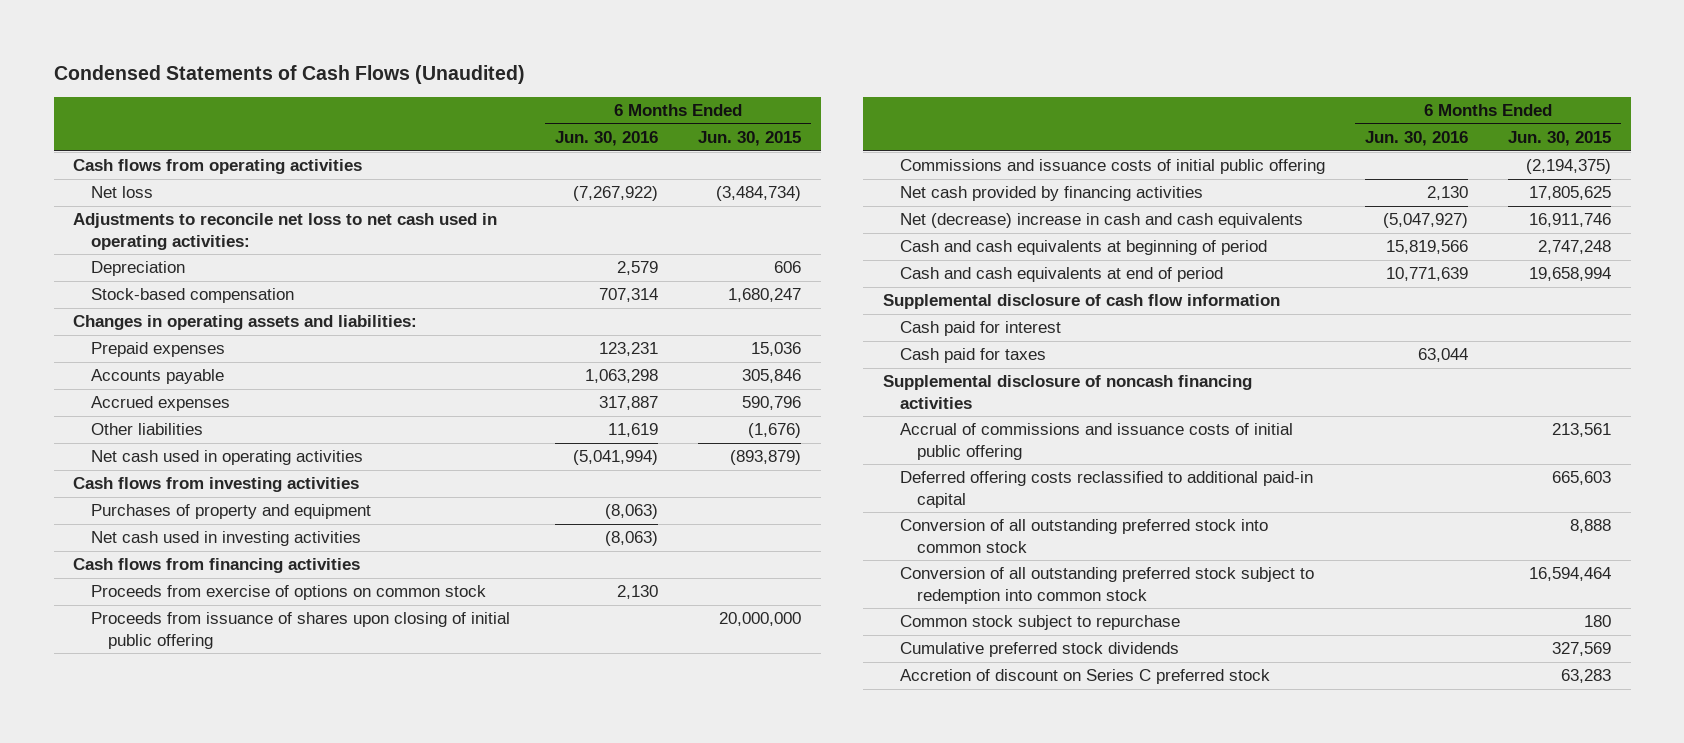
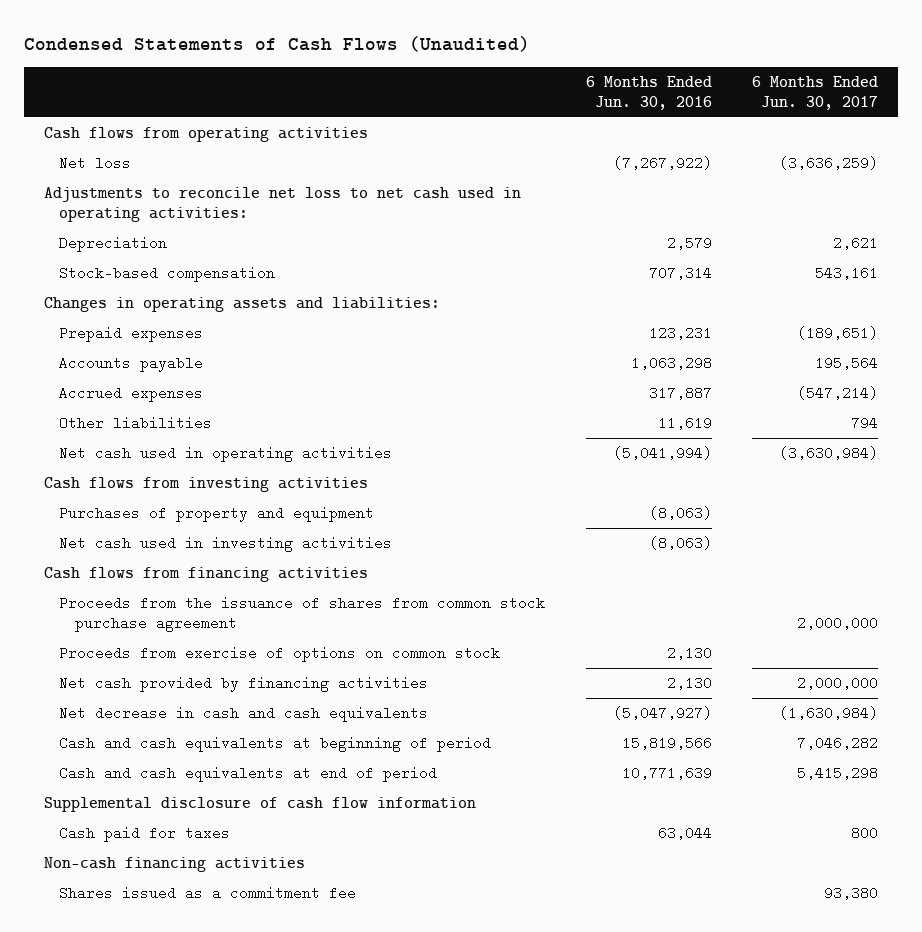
[698,131,802,147] Jun. 30, 2015 -> none
none -> [751,75,878,111] 6 Months Ended Jun. 30, 2017
none -> [59,596,546,633] Proceeds from the issuance of shares from common stock purchase agreement
[90,612,510,649] Proceeds from issuance of shares upon closing of initial public offering -> none
[900,159,1326,175] Commissions and issuance costs of initial public offering -> none
[900,213,1304,229] Net (decrease) increase in cash and cash equivalents -> [59,706,429,723] Net decrease in cash and cash equivalents
[900,321,1062,337] Cash paid for interest -> none
[900,423,1294,460] Accrual of commissions and issuance costs of initial public offering -> none
[900,471,1314,508] Deferred offering costs reclassified to additional paid-in capital -> none
[900,519,1269,553] Conversion of all outstanding preferred stock into common stock -> none
[900,567,1315,604] Conversion of all outstanding preferred stock subject to redemption into common stock -> none
[900,615,1181,631] Common stock subject to repurchase -> none
[900,642,1180,658] Cumulative preferred stock dividends -> none
[900,669,1271,685] Accretion of discount on Series C preferred stock -> none
[882,375,1252,409] Supplemental disclosure of noncash financing activities -> [43,857,305,873] Non-cash financing activities
none -> [59,886,357,901] Shares issued as a commitment fee

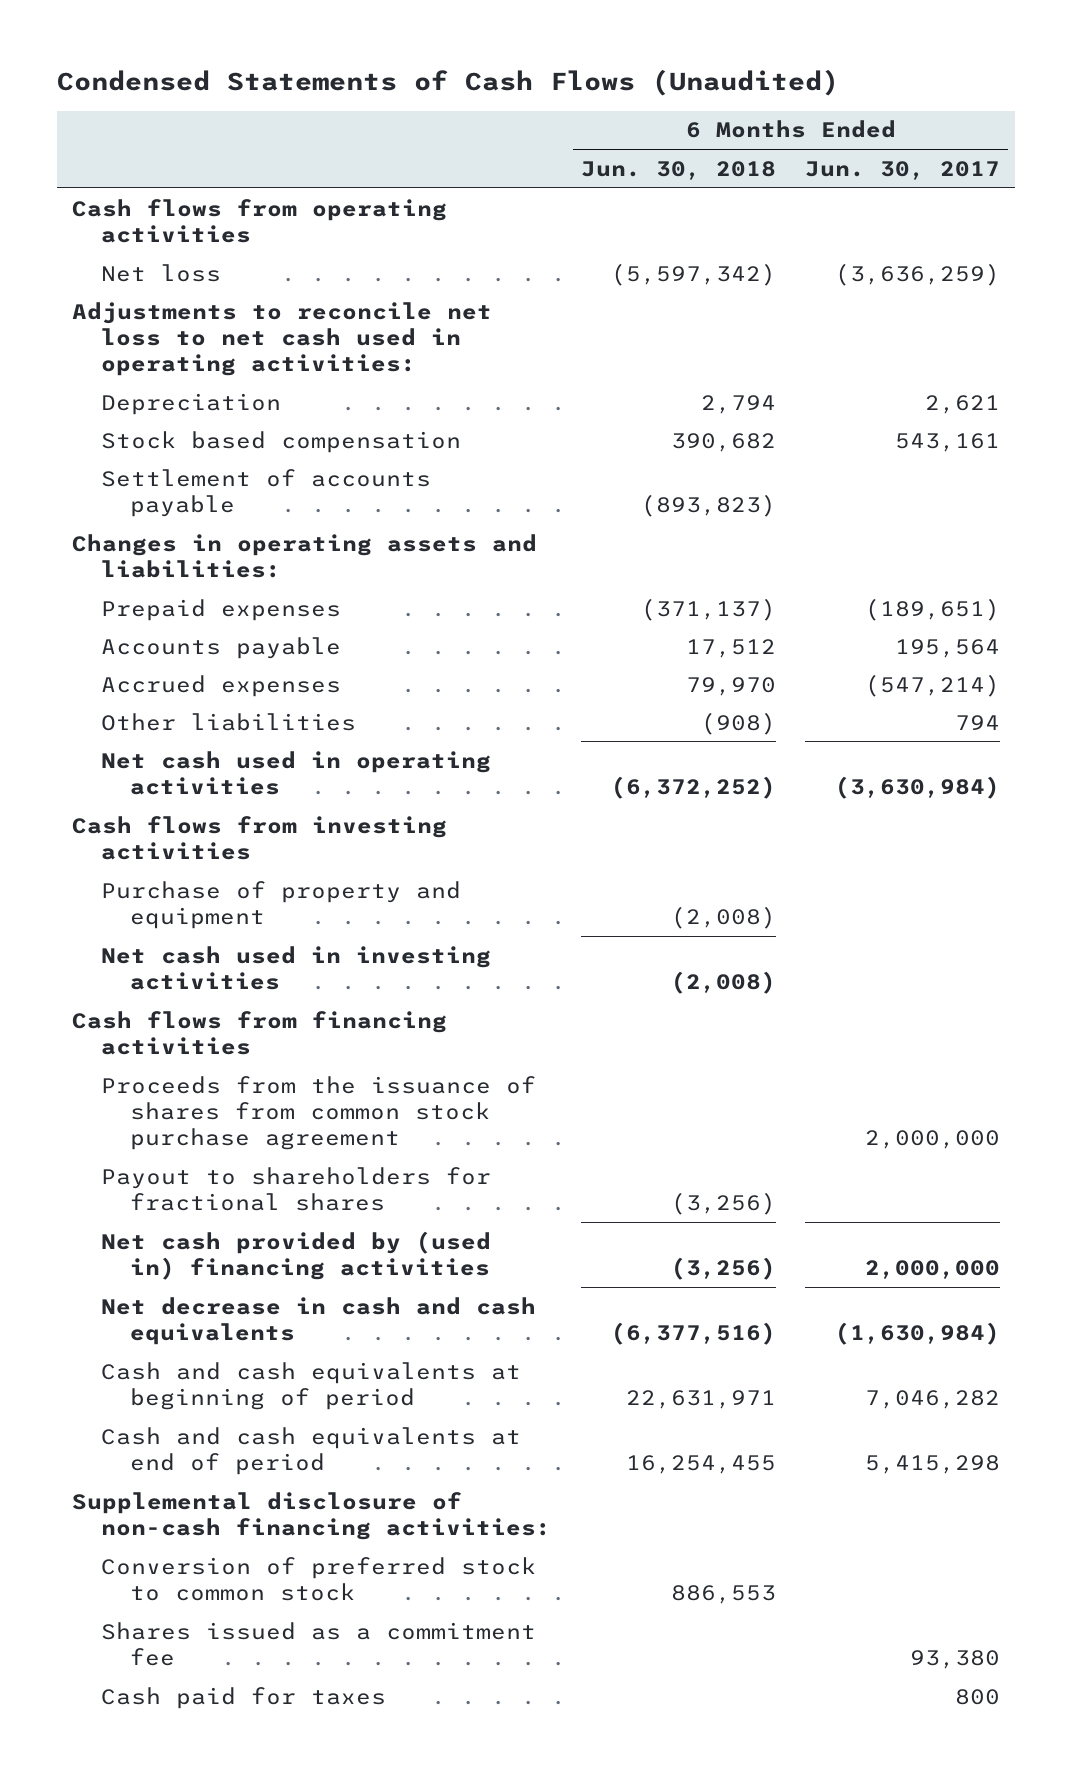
[585,75,712,111] 6 Months Ended Jun. 30, 2016 -> none
none -> [580,160,776,180] Jun. 30, 2018
[59,266,276,283] Stock-based compensation -> [101,430,462,453] Stock based compensation
none -> [101,468,432,517] Settlement of accounts payable
[59,506,375,523] Purchases of property and equipment -> [101,880,462,929] Purchase of property and equipment
[59,646,501,663] Proceeds from exercise of options on common stock -> none
none -> [101,1166,492,1211] Payout to shareholders for fractional shares
[59,676,429,693] Net cash provided by financing activities -> [101,1230,492,1280] Net cash provided by (used in) financing activities
[43,797,476,813] Supplemental disclosure of cash flow information -> none
[43,857,305,873] Non-cash financing activities -> [71,1491,552,1540] Supplemental disclosure of non-cash financing activities:
none -> [101,1556,537,1601] Conversion of preferred stock to common stock
[59,826,231,843] Cash paid for taxes -> [101,1686,387,1709] Cash paid for taxes

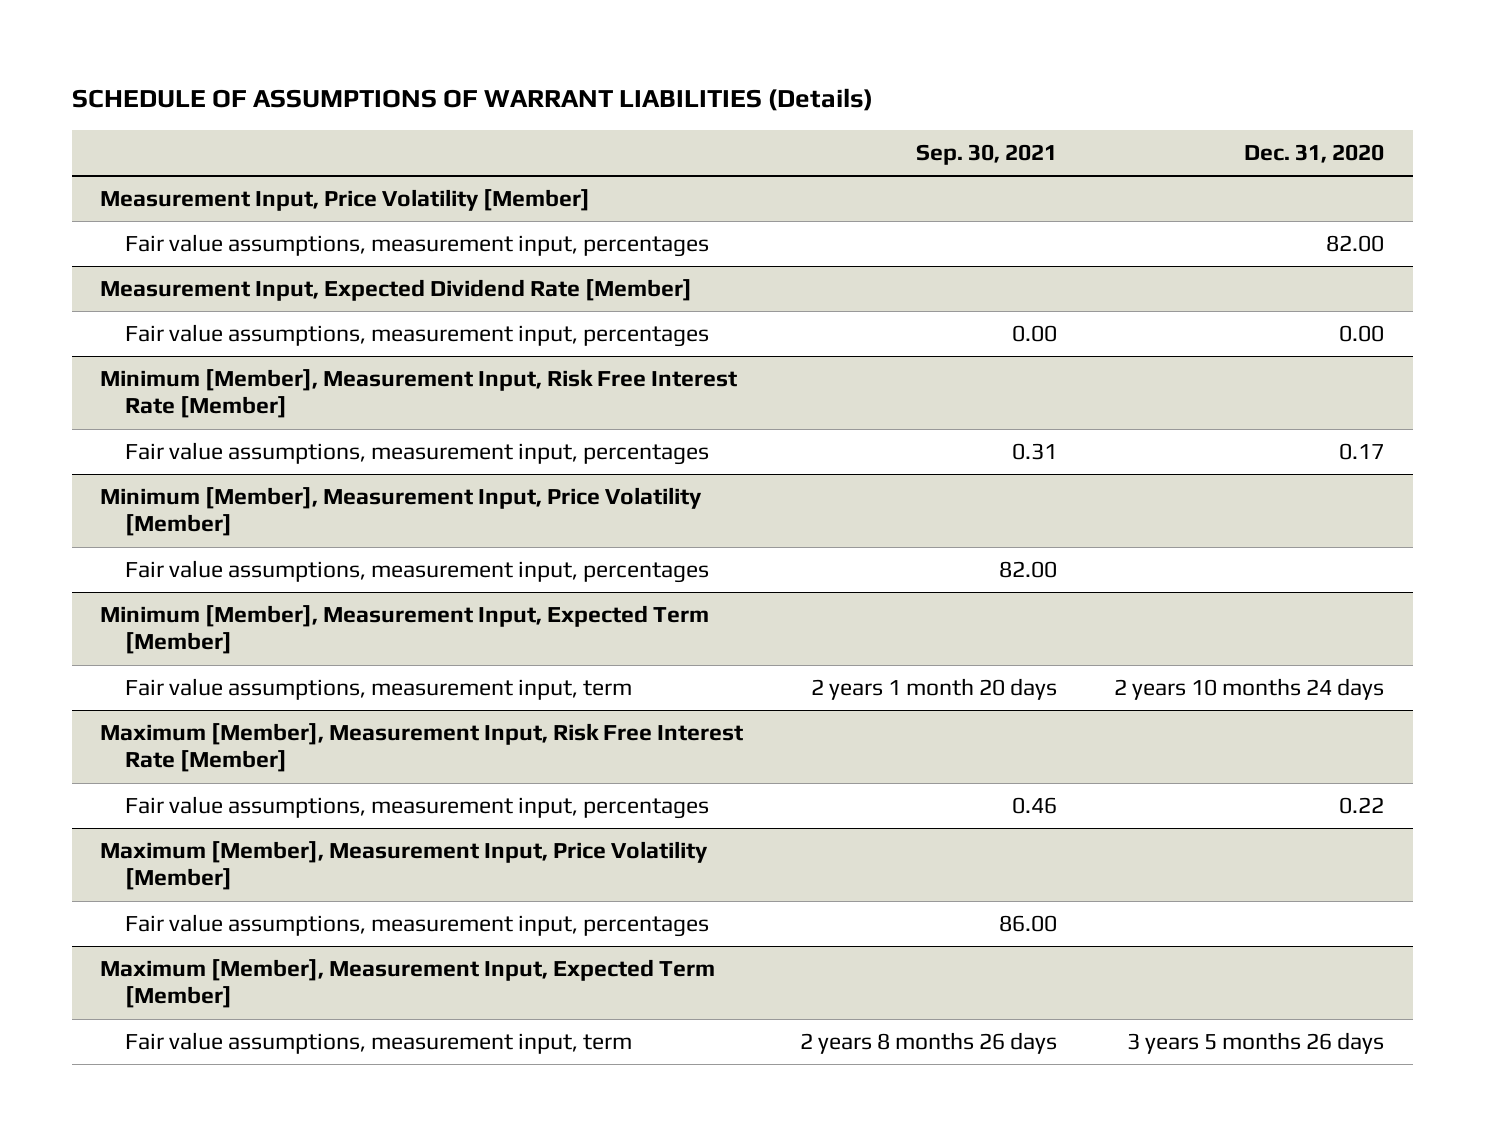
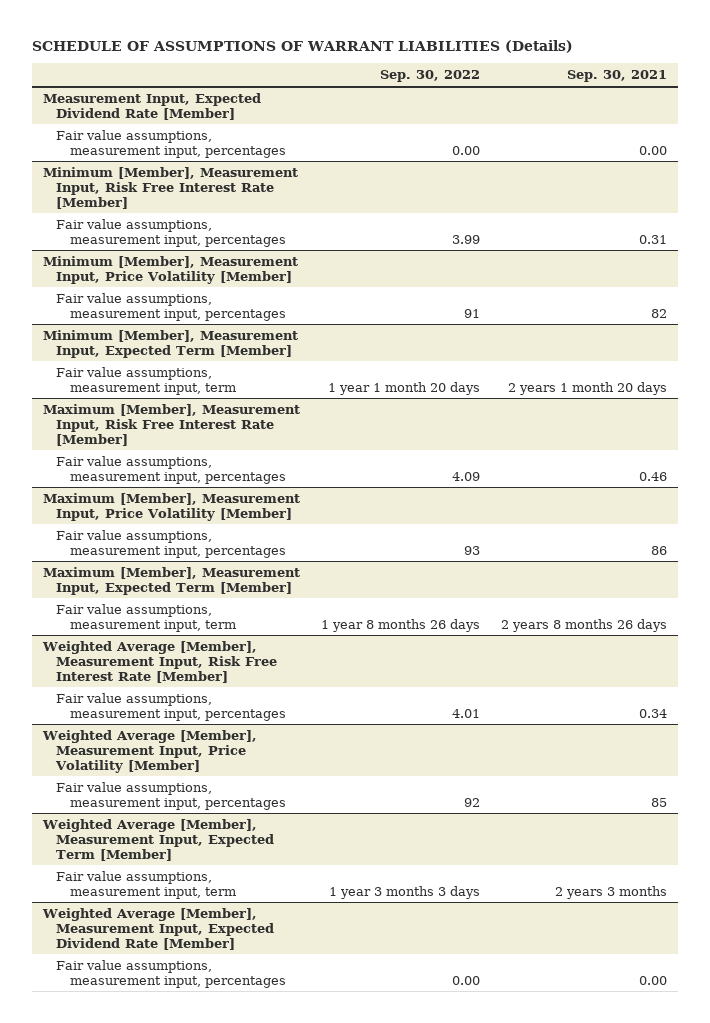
[1244,143,1385,163] Dec. 31, 2020 -> none
none -> [379,70,480,83] Sep. 30, 2022
[100,189,591,212] Measurement Input, Price Volatility [Member] -> none
[124,234,709,258] Fair value assumptions, measurement input, percentages -> none
[999,561,1058,579] 82.00 -> [651,308,668,318] 82
[999,915,1058,933] 86.00 -> [651,545,668,555] 86
none -> [41,640,278,683] Weighted Average [Member], Measurement Input, Risk Free Interest Rate [Member]
none -> [56,692,286,721] Fair value assumptions, measurement input, percentages
none -> [41,729,257,773] Weighted Average [Member], Measurement Input, Price Volatility [Member]
none -> [56,781,286,810] Fair value assumptions, measurement input, percentages
none -> [41,818,275,861] Weighted Average [Member], Measurement Input, Expected Term [Member]
none -> [56,870,236,899] Fair value assumptions, measurement input, term
none -> [41,907,275,950] Weighted Average [Member], Measurement Input, Expected Dividend Rate [Member]
none -> [56,959,286,988] Fair value assumptions, measurement input, percentages

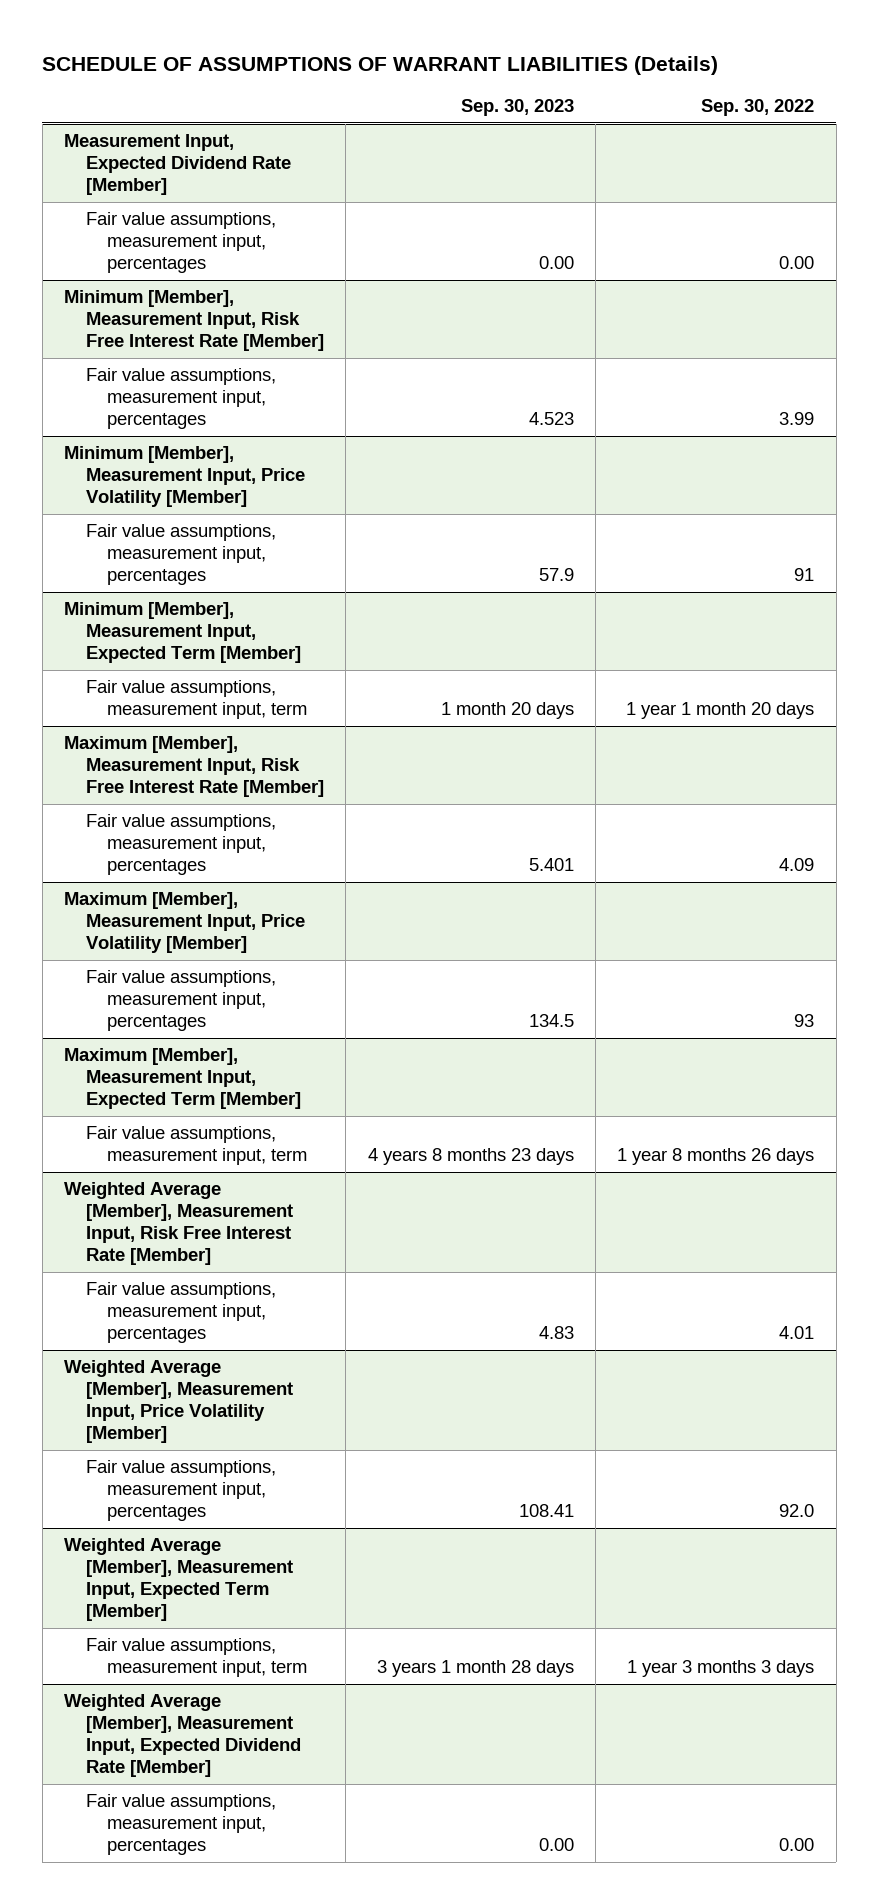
[567,70,668,83] Sep. 30, 2021 -> none
none -> [460,99,574,117] Sep. 30, 2023
[463,797,480,807] 92 -> [779,1504,815,1518] 92.0

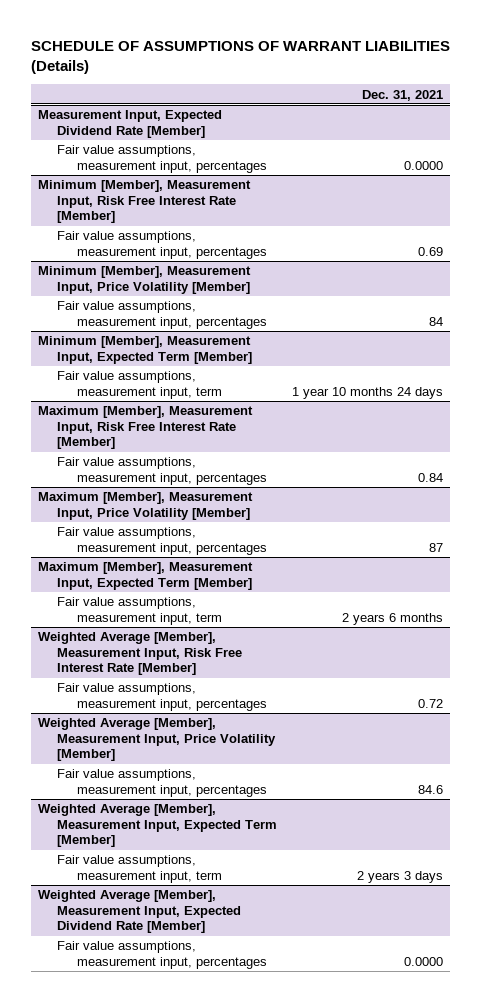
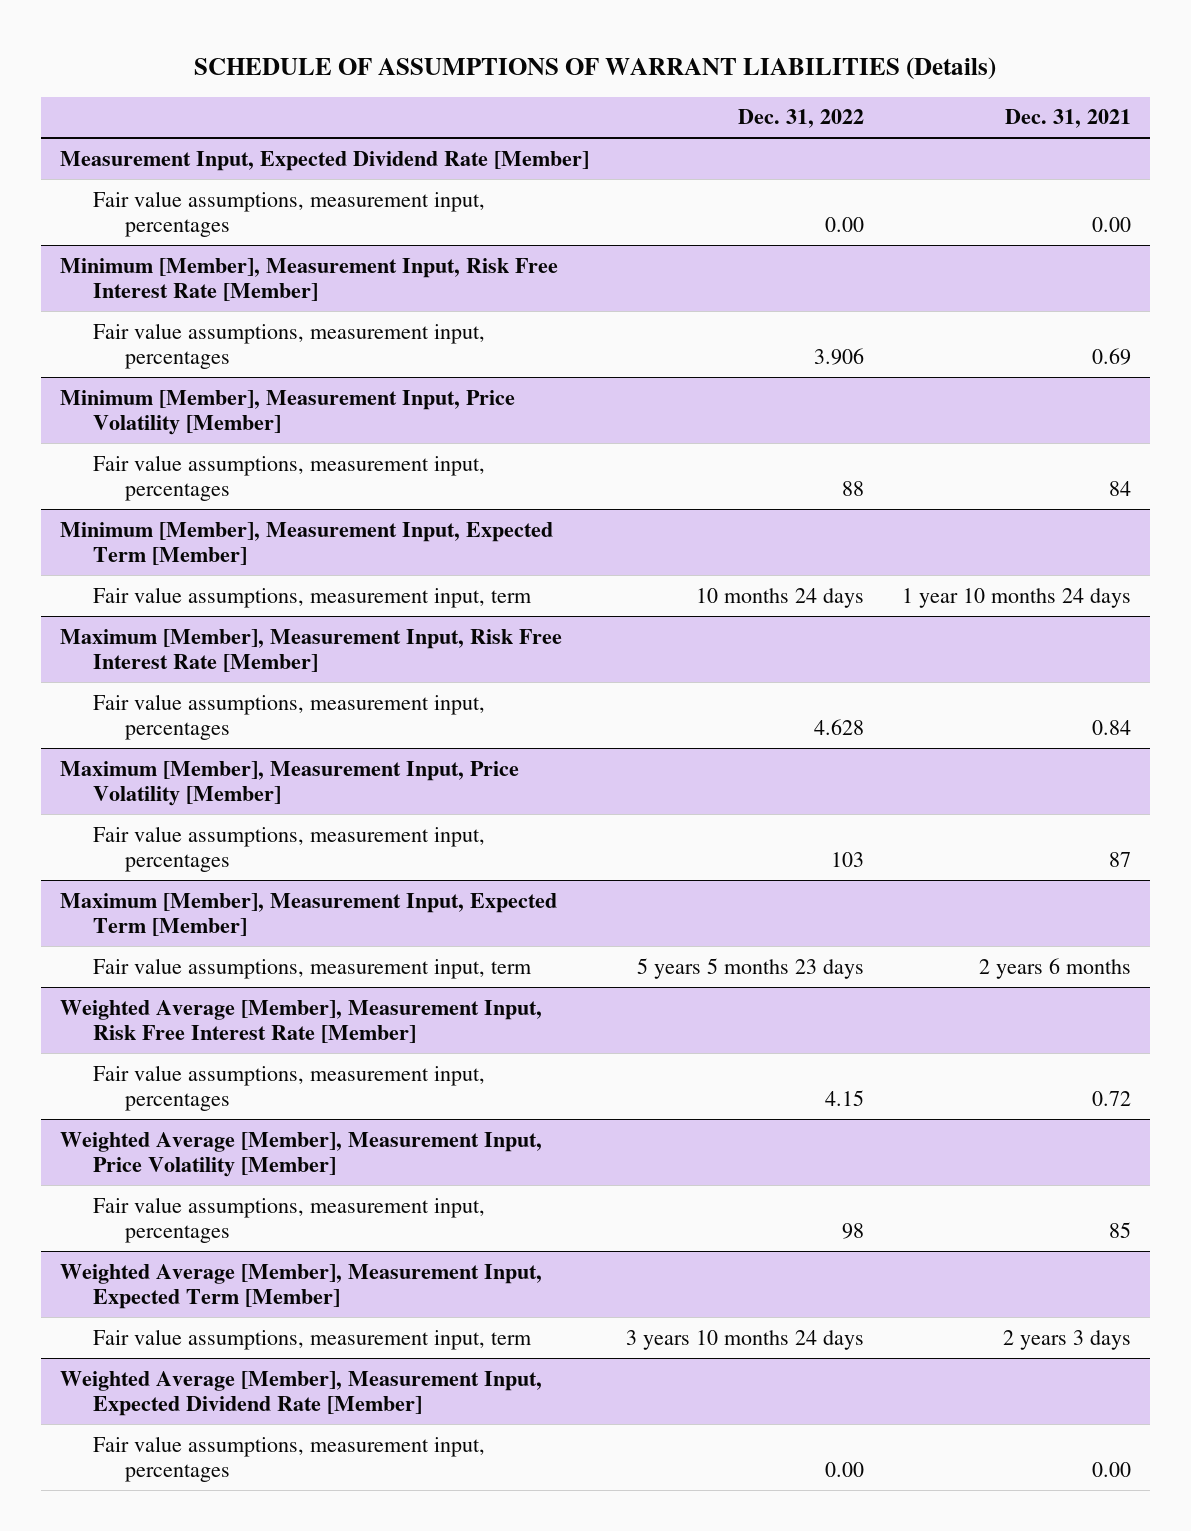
none -> [738,109,865,129] Dec. 31, 2022
[403,160,443,170] 0.0000 -> [1091,217,1131,233] 0.00
[417,784,443,794] 84.6 -> [1108,1222,1131,1239] 85
[403,956,443,966] 0.0000 -> [1091,1462,1131,1478] 0.00

